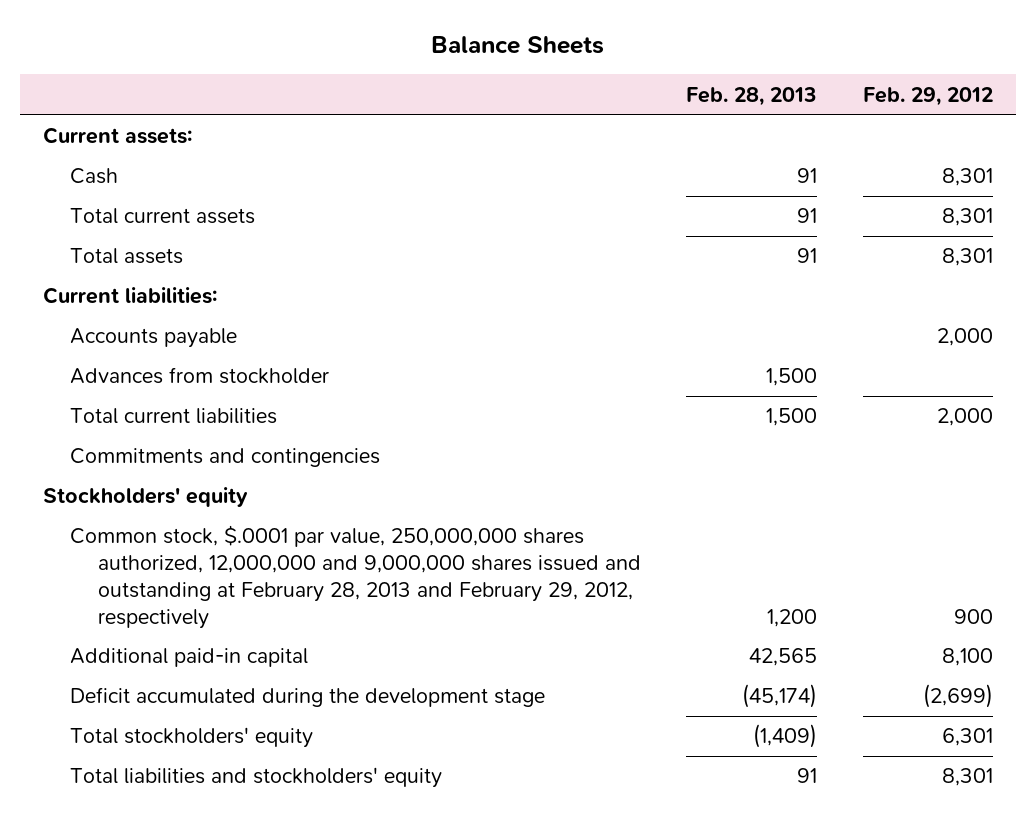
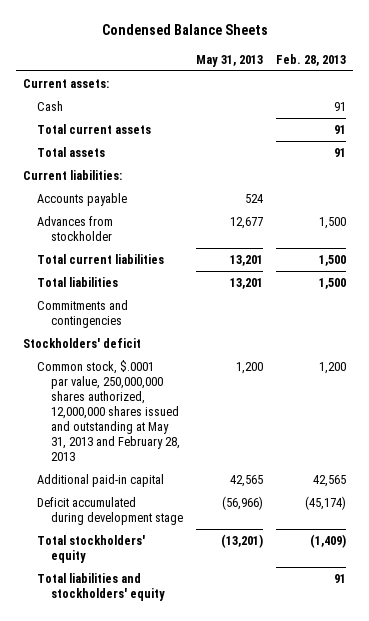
[430,36,604,55] Balance Sheets -> [101,24,268,36] Condensed Balance Sheets
[862,86,993,106] Feb. 29, 2012 -> none
none -> [196,54,264,67] May 31, 2013
none -> [36,276,118,287] Total liabilities
[42,487,248,508] Stockholders' equity -> [22,337,141,348] Stockholders' deficit
[70,525,642,629] Common stock, $.0001 par value, 250,000,000 shares authorized, 12,000,000 and 9,000,000 shares issued and outstanding at February 28, 2013 and February 29, 2012, respectively -> [36,359,181,461] Common stock, $.0001 par value, 250,000,000 shares authorized, 12,000,000 shares issued and outstanding at May 31, 2013 and February 28, 2013
[70,687,546,708] Deficit accumulated during the development stage -> [36,496,184,525] Deficit accumulated during development stage

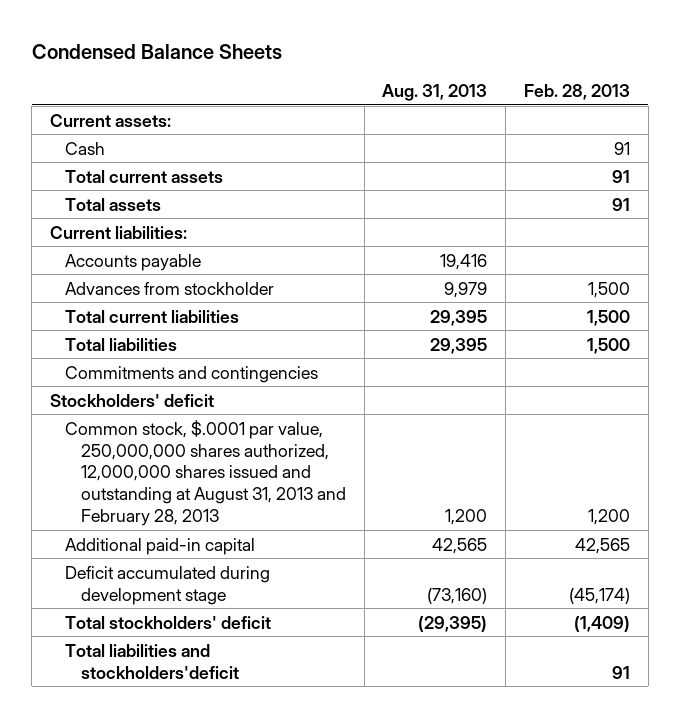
[196,54,264,67] May 31, 2013 -> none
none -> [382,84,488,102] Aug. 31, 2013
[36,359,181,461] Common stock, $.0001 par value, 250,000,000 shares authorized, 12,000,000 shares issued and outstanding at May 31, 2013 and February 28, 2013 -> [65,419,346,527] Common stock, $.0001 par value, 250,000,000 shares authorized, 12,000,000 shares issued and outstanding at August 31, 2013 and February 28, 2013
[36,534,145,563] Total stockholders' equity -> [65,615,272,629] Total stockholders' deficit
[36,572,166,601] Total liabilities and stockholders' equity -> [65,643,239,679] Total liabilities and stockholders'deficit

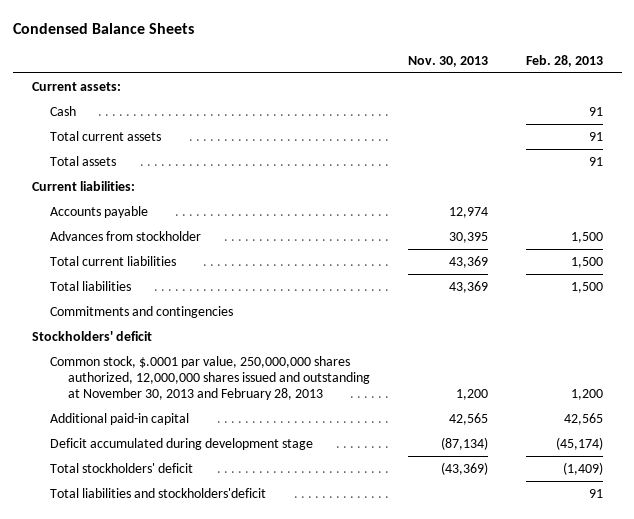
[382,84,488,102] Aug. 31, 2013 -> none
none -> [407,55,488,67] Nov. 30, 2013
[65,419,346,527] Common stock, $.0001 par value, 250,000,000 shares authorized, 12,000,000 shares issued and outstanding at August 31, 2013 and February 28, 2013 -> [49,355,371,400] Common stock, $.0001 par value, 250,000,000 shares authorized, 12,000,000 shares issued and outstanding at November 30, 2013 and February 28, 2013

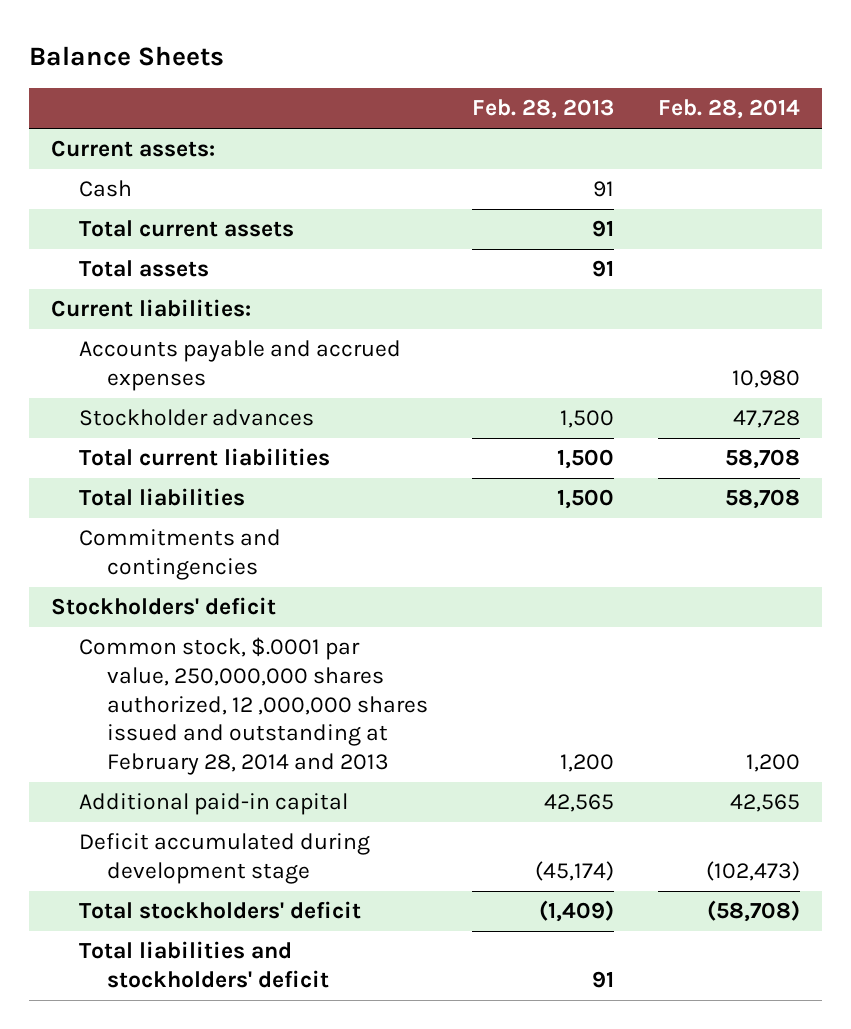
[12,23,194,35] Condensed Balance Sheets -> [29,45,225,66] Balance Sheets
[407,55,488,67] Nov. 30, 2013 -> none
none -> [657,99,800,120] Feb. 28, 2014
[49,205,148,218] Accounts payable -> none
none -> [79,340,402,392] Accounts payable and accrued expenses
[49,230,201,241] Advances from stockholder -> [79,409,315,427] Stockholder advances
[49,355,371,400] Common stock, $.0001 par value, 250,000,000 shares authorized, 12,000,000 shares issued and outstanding at November 30, 2013 and February 28, 2013 -> [79,637,429,776] Common stock, $.0001 par value, 250,000,000 shares authorized, 12 ,000,000 shares issued and outstanding at February 28, 2014 and 2013
[49,487,266,498] Total liabilities and stockholders'deficit -> [79,941,330,989] Total liabilities and stockholders' deficit

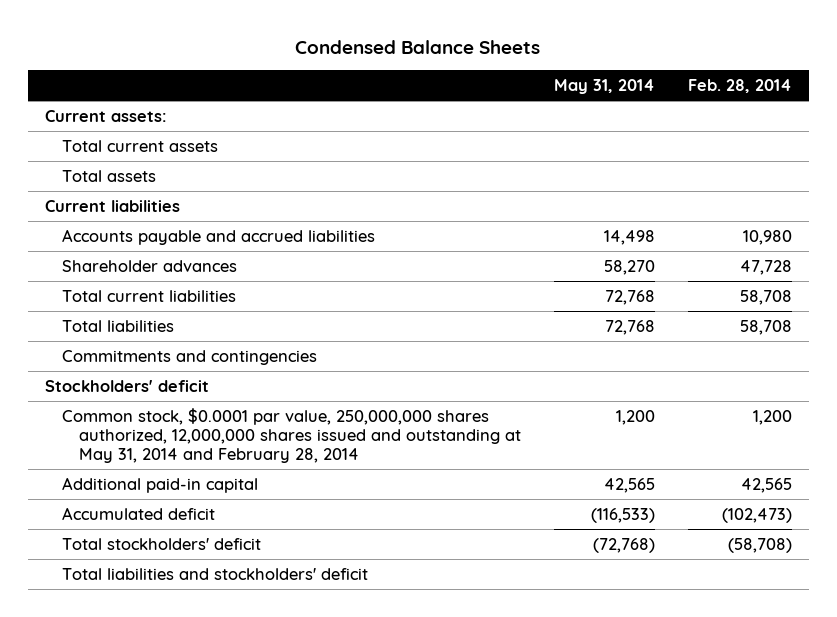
[29,45,225,66] Balance Sheets -> [295,39,541,54] Condensed Balance Sheets
[472,99,615,120] Feb. 28, 2013 -> none
none -> [554,78,656,94] May 31, 2014
[79,180,133,198] Cash -> none
[51,299,252,318] Current liabilities: -> [44,199,180,212] Current liabilities
[79,340,402,392] Accounts payable and accrued expenses -> [61,228,375,245] Accounts payable and accrued liabilities
[79,409,315,427] Stockholder advances -> [61,259,237,272] Shareholder advances
[79,637,429,776] Common stock, $.0001 par value, 250,000,000 shares authorized, 12 ,000,000 shares issued and outstanding at February 28, 2014 and 2013 -> [61,407,522,463] Common stock, $0.0001 par value, 250,000,000 shares authorized, 12,000,000 shares issued and outstanding at May 31, 2014 and February 28, 2014
[79,833,371,885] Deficit accumulated during development stage -> [61,506,215,520] Accumulated deficit

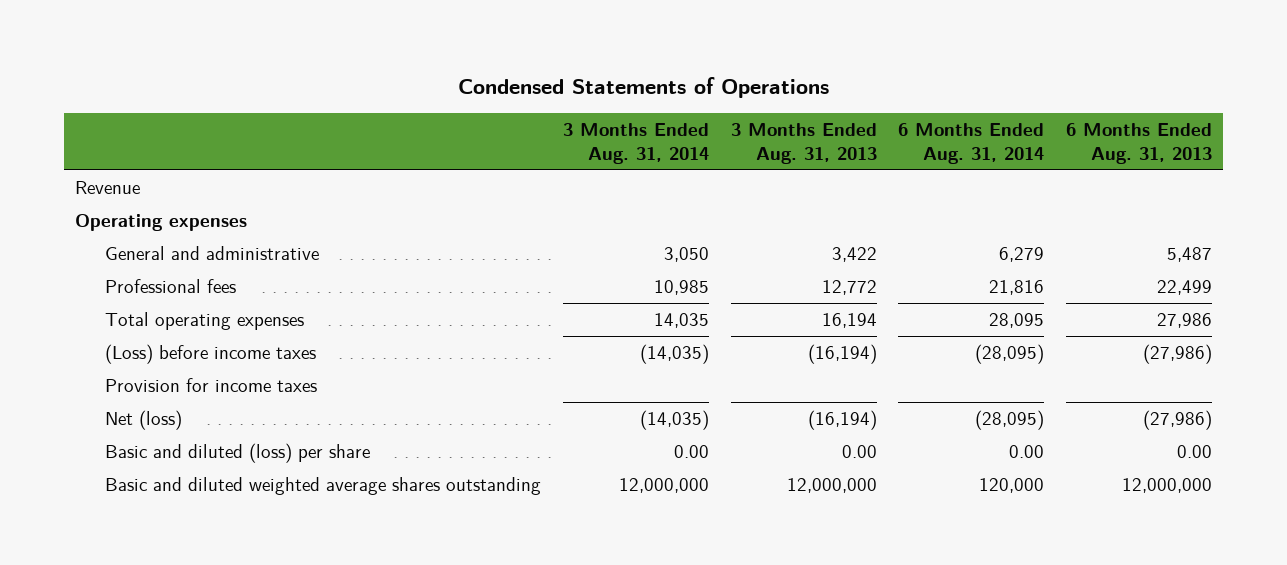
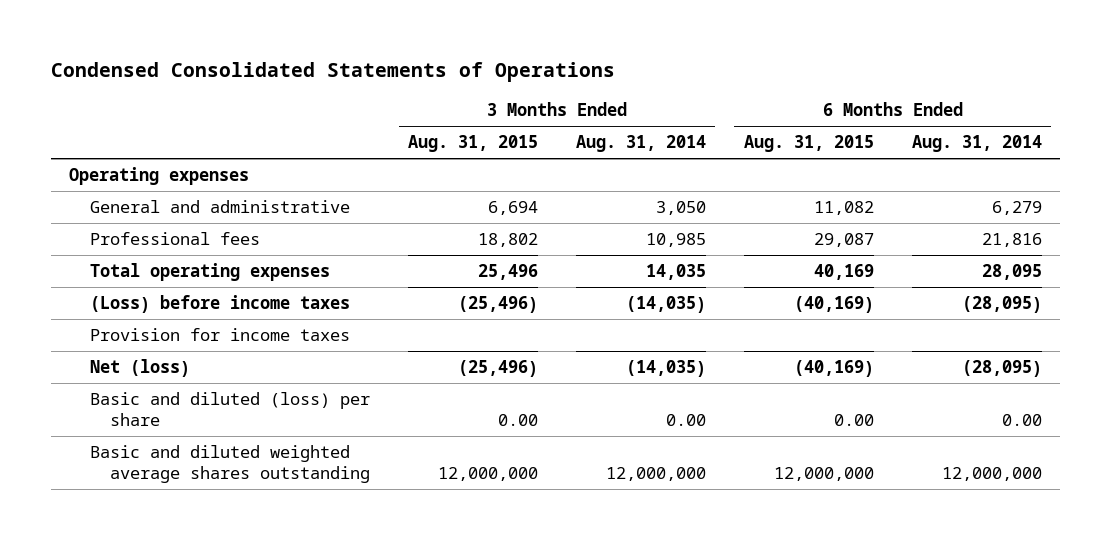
[457,76,829,98] Condensed Statements of Operations -> [50,62,615,83] Condensed Consolidated Statements of Operations
[730,123,877,164] 3 Months Ended Aug. 31, 2013 -> none
[1066,123,1213,164] 6 Months Ended Aug. 31, 2013 -> none
none -> [408,135,539,153] Aug. 31, 2015
none -> [743,135,874,153] Aug. 31, 2015
[75,181,141,195] Revenue -> none
[979,478,1045,494] 120,000 -> [941,467,1042,482] 12,000,000

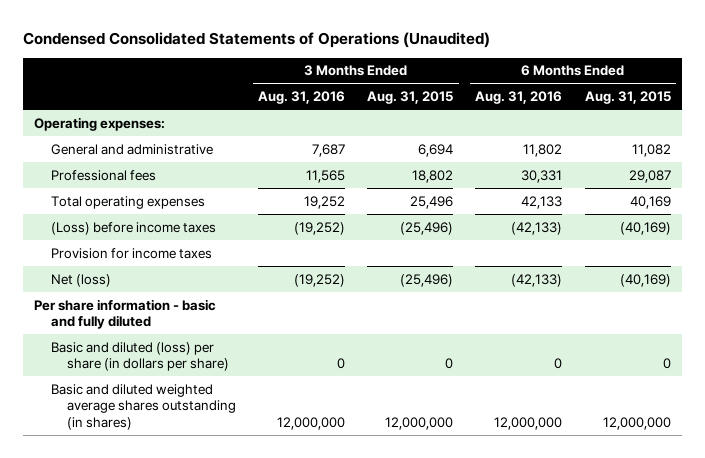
[50,62,615,83] Condensed Consolidated Statements of Operations -> [22,32,490,49] Condensed Consolidated Statements of Operations (Unaudited)
[575,135,706,153] Aug. 31, 2014 -> none
[911,135,1042,153] Aug. 31, 2014 -> none
none -> [258,91,346,105] Aug. 31, 2016
none -> [475,91,563,105] Aug. 31, 2016
[69,167,250,186] Operating expenses -> [34,116,166,131] Operating expenses:
none -> [34,298,217,330] Per share information - basic and fully diluted
[89,392,370,427] Basic and diluted (loss) per share -> [50,341,229,372] Basic and diluted (loss) per share (in dollars per share)
[498,414,539,427] 0.00 -> [445,358,454,370] 0
[833,414,874,427] 0.00 -> [662,358,671,370] 0
[89,445,371,484] Basic and diluted weighted average shares outstanding -> [50,383,236,430] Basic and diluted weighted average shares outstanding (in shares)

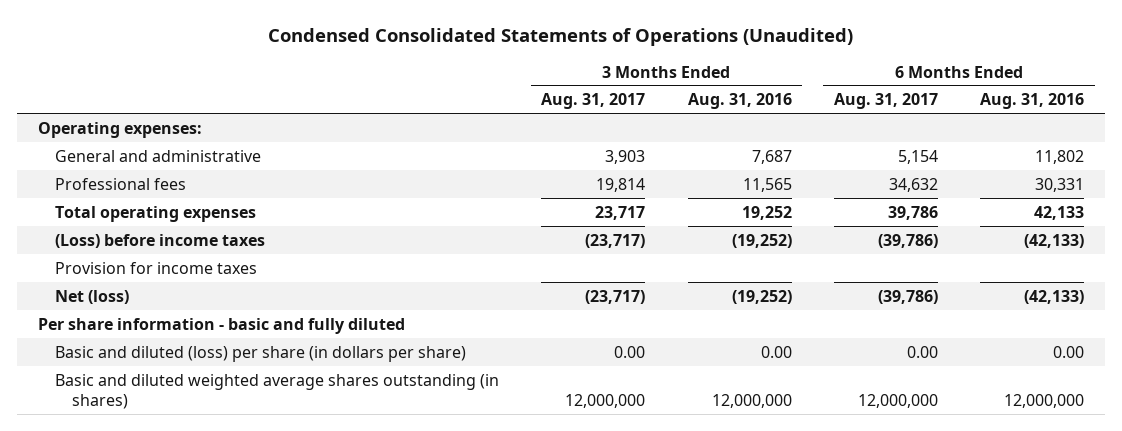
[367,91,454,105] Aug. 31, 2015 -> none
[584,91,671,105] Aug. 31, 2015 -> none
none -> [541,93,646,110] Aug. 31, 2017
none -> [833,93,938,110] Aug. 31, 2017
[337,358,346,370] 0 -> [760,345,792,358] 0.00
[554,358,563,370] 0 -> [1053,345,1085,358] 0.00

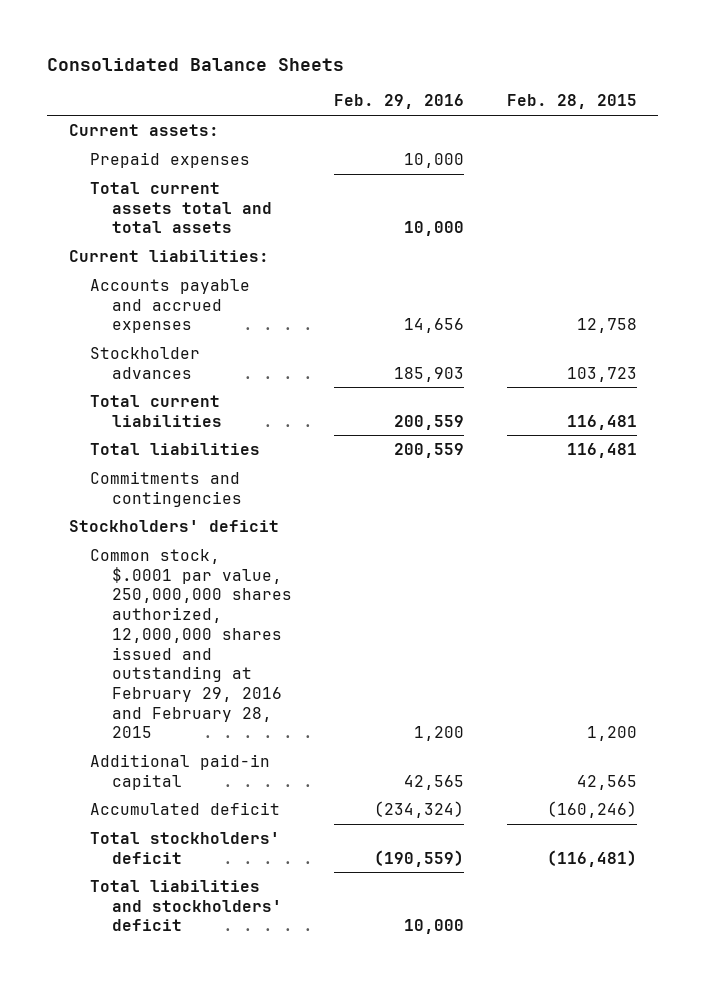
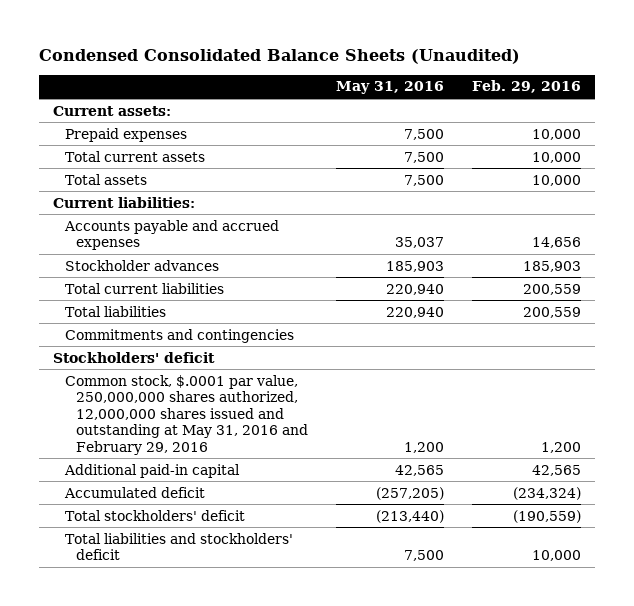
[47,58,345,72] Consolidated Balance Sheets -> [39,48,521,64] Condensed Consolidated Balance Sheets (Unaudited)
[507,94,638,110] Feb. 28, 2015 -> none
none -> [336,81,445,95] May 31, 2016
none -> [64,150,205,162] Total current assets
[90,181,272,234] Total current assets total and total assets -> [64,173,147,185] Total assets
[90,548,292,739] Common stock, $.0001 par value, 250,000,000 shares authorized, 12,000,000 shares issued and outstanding at February 29, 2016 and February 28, 2015 -> [64,374,309,455] Common stock, $.0001 par value, 250,000,000 shares authorized, 12,000,000 shares issued and outstanding at May 31, 2016 and February 29, 2016

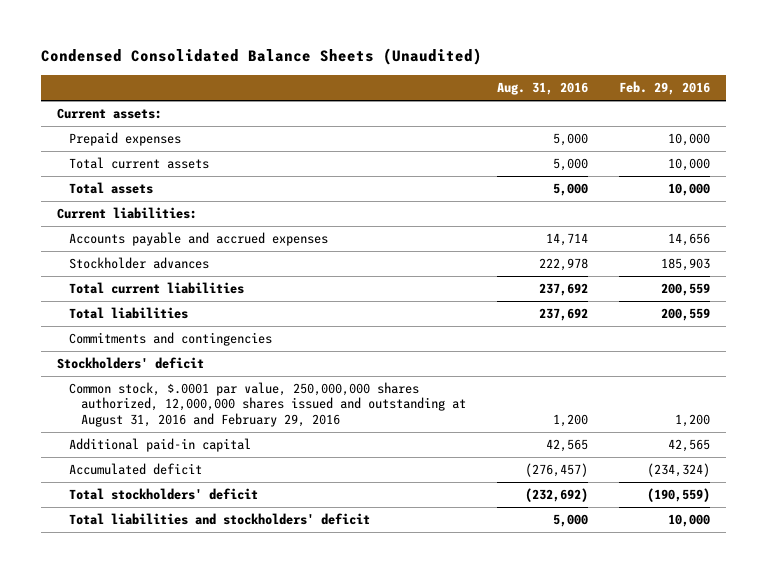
[336,81,445,95] May 31, 2016 -> none
none -> [496,81,588,95] Aug. 31, 2016
[64,374,309,455] Common stock, $.0001 par value, 250,000,000 shares authorized, 12,000,000 shares issued and outstanding at May 31, 2016 and February 29, 2016 -> [68,382,466,427] Common stock, $.0001 par value, 250,000,000 shares authorized, 12,000,000 shares issued and outstanding at August 31, 2016 and February 29, 2016

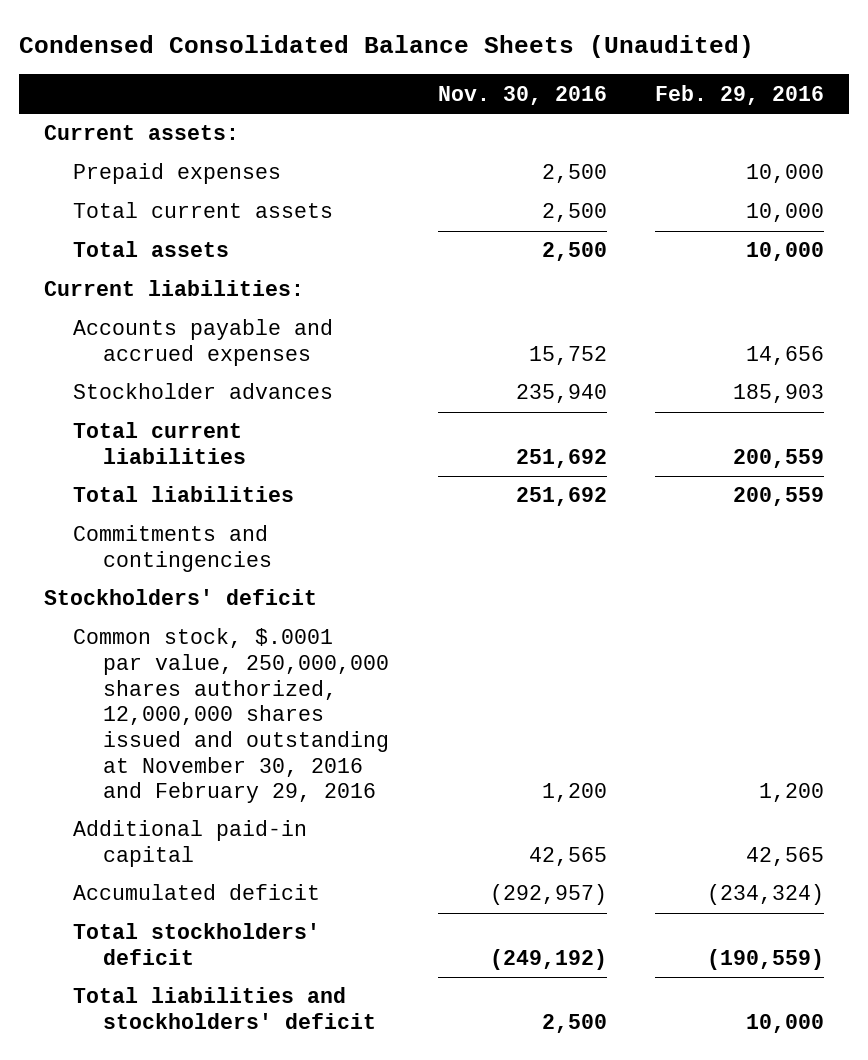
[496,81,588,95] Aug. 31, 2016 -> none
none -> [437,85,607,105] Nov. 30, 2016
[68,382,466,427] Common stock, $.0001 par value, 250,000,000 shares authorized, 12,000,000 shares issued and outstanding at August 31, 2016 and February 29, 2016 -> [73,628,390,804] Common stock, $.0001 par value, 250,000,000 shares authorized, 12,000,000 shares issued and outstanding at November 30, 2016 and February 29, 2016

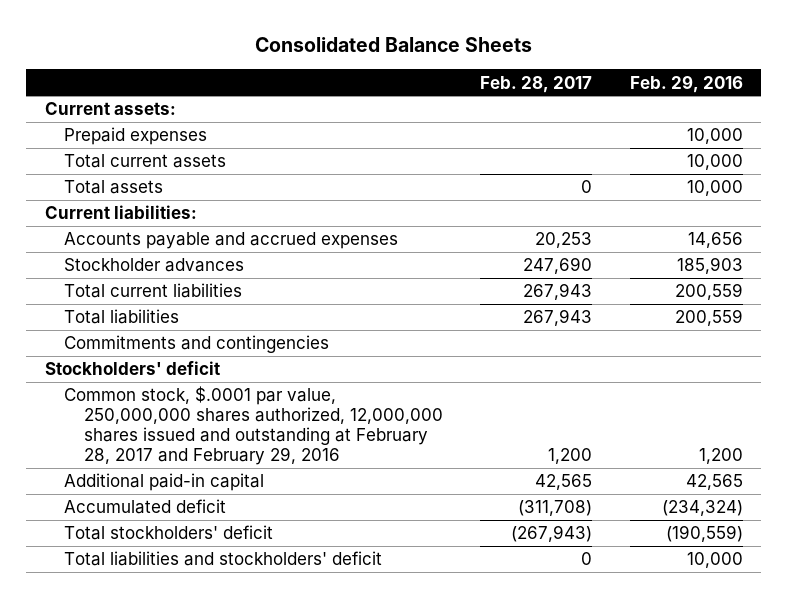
[19,34,755,58] Condensed Consolidated Balance Sheets (Unaudited) -> [254,37,532,53] Consolidated Balance Sheets
[437,85,607,105] Nov. 30, 2016 -> none
none -> [480,75,593,93] Feb. 28, 2017
[73,628,390,804] Common stock, $.0001 par value, 250,000,000 shares authorized, 12,000,000 shares issued and outstanding at November 30, 2016 and February 29, 2016 -> [64,386,443,466] Common stock, $.0001 par value, 250,000,000 shares authorized, 12,000,000 shares issued and outstanding at February 28, 2017 and February 29, 2016

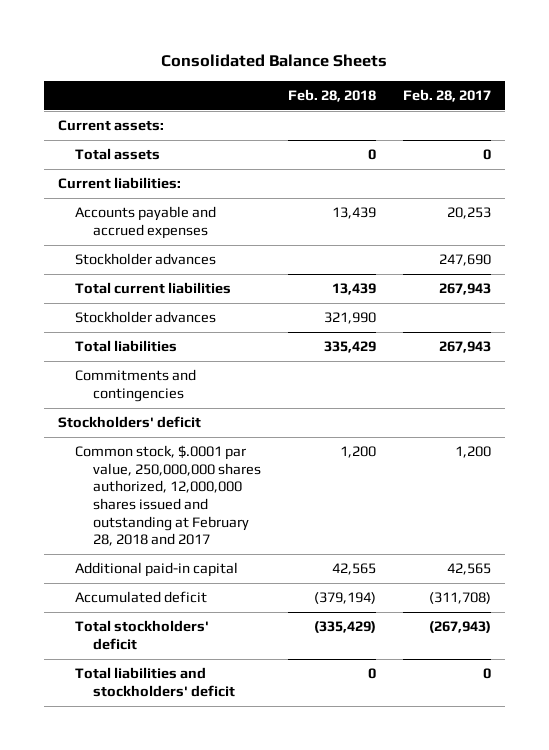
[629,74,743,93] Feb. 29, 2016 -> none
none -> [288,89,377,103] Feb. 28, 2018
[64,127,208,146] Prepaid expenses -> none
[64,154,227,169] Total current assets -> none
none -> [75,311,217,324] Stockholder advances
[64,386,443,466] Common stock, $.0001 par value, 250,000,000 shares authorized, 12,000,000 shares issued and outstanding at February 28, 2017 and February 29, 2016 -> [75,445,262,547] Common stock, $.0001 par value, 250,000,000 shares authorized, 12,000,000 shares issued and outstanding at February 28, 2018 and 2017

